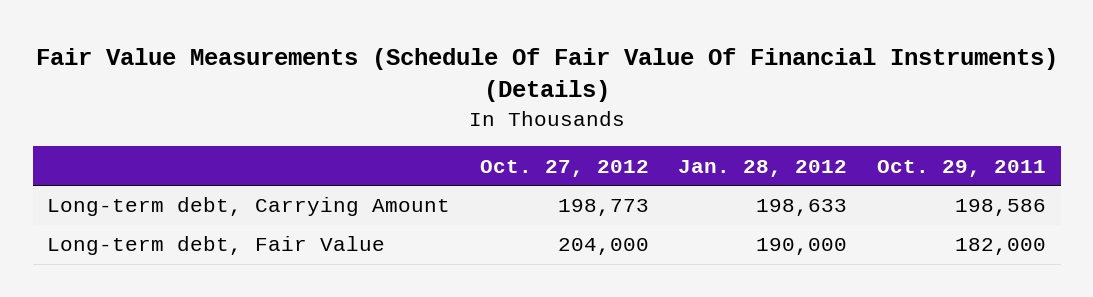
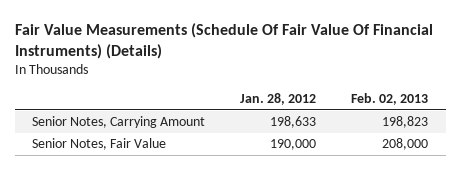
[479,159,649,177] Oct. 27, 2012 -> none
[876,159,1046,177] Oct. 29, 2011 -> none
none -> [351,93,429,106] Feb. 02, 2013
[47,197,451,217] Long-term debt, Carrying Amount -> [32,116,206,129] Senior Notes, Carrying Amount
[47,236,386,256] Long-term debt, Fair Value -> [32,138,167,151] Senior Notes, Fair Value

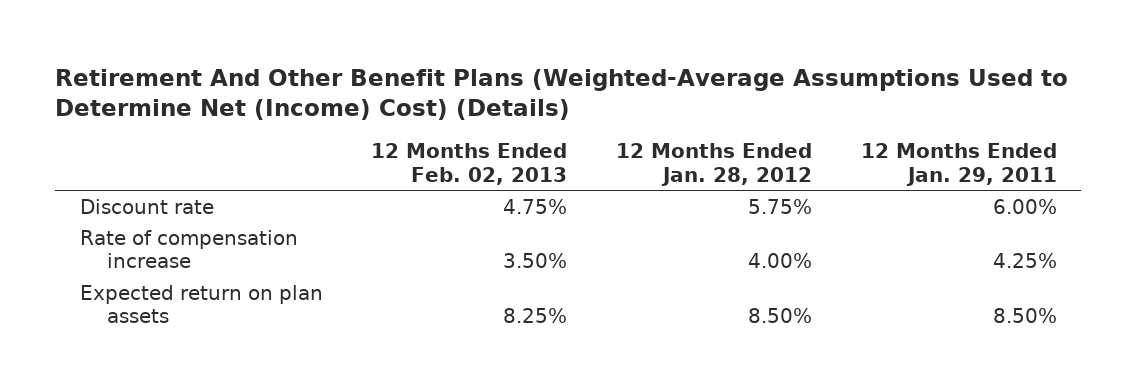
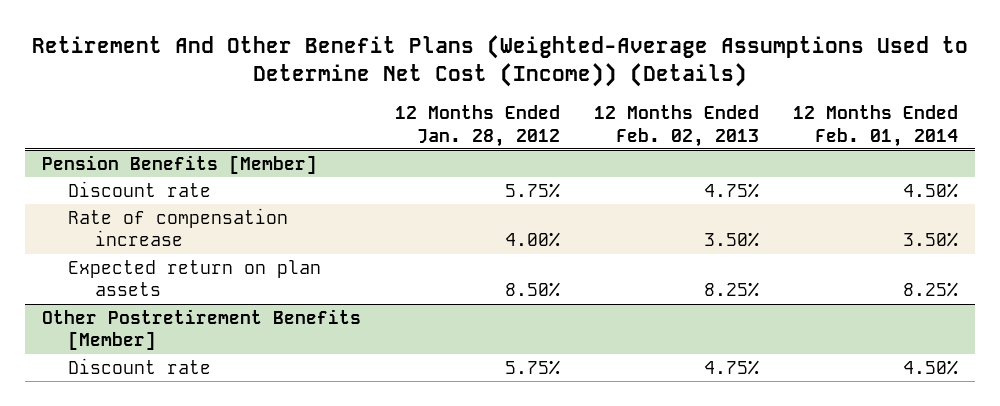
[55,68,1069,120] Retirement And Other Benefit Plans (Weighted-Average Assumptions Used to Determine Net (Income) Cost) (Details) -> [32,34,969,88] Retirement And Other Benefit Plans (Weighted-Average Assumptions Used to Determine Net Cost (Income)) (Details)
[860,143,1057,186] 12 Months Ended Jan. 29, 2011 -> none
none -> [793,105,959,147] 12 Months Ended Feb. 01, 2014
none -> [41,155,317,175] Pension Benefits [Member]
none -> [41,309,361,351] Other Postretirement Benefits [Member]
none -> [68,358,212,375] Discount rate

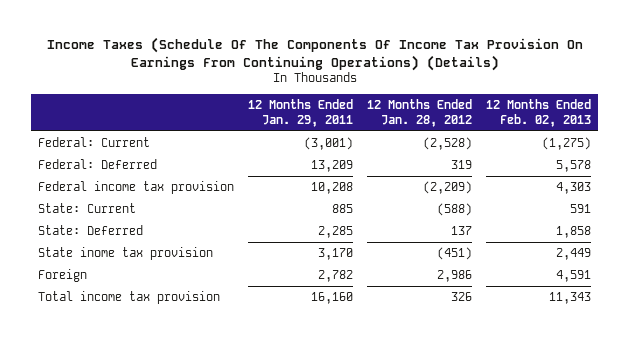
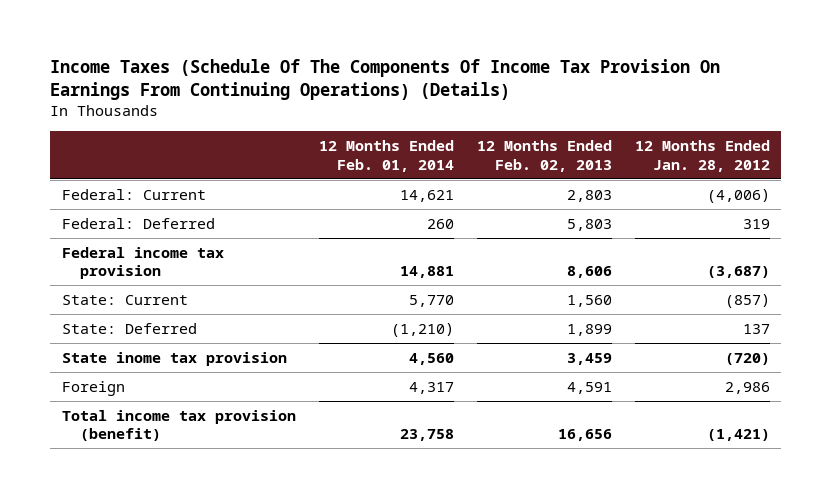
[248,98,354,127] 12 Months Ended Jan. 29, 2011 -> none
none -> [318,139,454,172] 12 Months Ended Feb. 01, 2014
[423,137,473,151] (2,528) -> [706,188,770,203] (4,006)
[542,137,592,151] (1,275) -> [566,189,612,202] 2,803
[556,160,592,173] 5,578 -> [566,218,612,231] 5,803
[423,181,473,195] (2,209) -> [706,266,770,279] (3,687)
[556,182,592,195] 4,303 -> [566,266,612,279] 8,606
[437,203,473,217] (588) -> [724,293,770,308] (857)
[570,204,592,214] 591 -> [566,294,612,307] 1,560
[556,226,592,239] 1,858 -> [566,323,612,336] 1,899
[437,247,473,261] (451) -> [724,352,770,365] (720)
[556,248,592,261] 2,449 -> [566,352,612,365] 3,459
[38,291,221,305] Total income tax provision -> [61,409,296,442] Total income tax provision (benefit)
[451,292,473,302] 326 -> [706,429,770,442] (1,421)
[549,292,592,305] 11,343 -> [557,429,612,442] 16,656

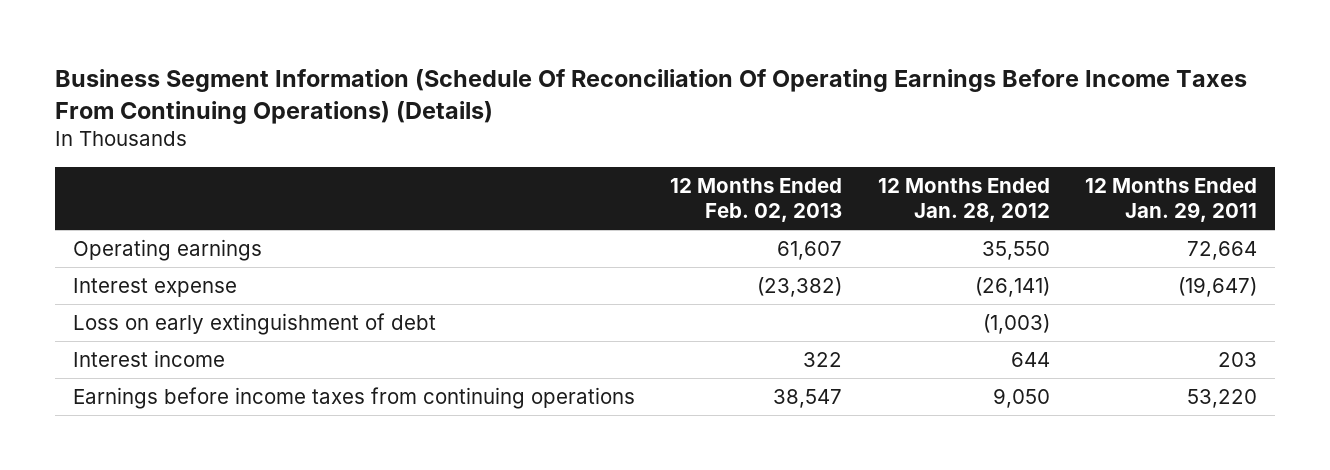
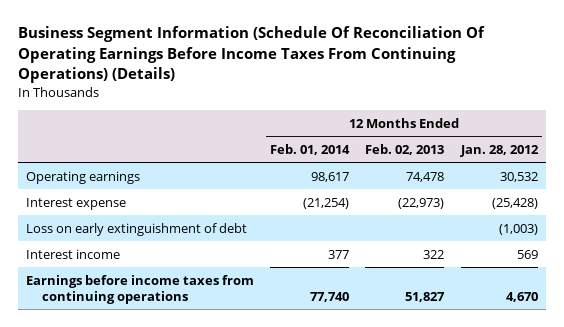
[1085,177,1258,223] 12 Months Ended Jan. 29, 2011 -> none
none -> [270,144,351,156] Feb. 01, 2014
[777,241,843,261] 61,607 -> [406,171,445,182] 74,478
[981,241,1050,261] 35,550 -> [499,171,538,182] 30,532
[757,277,843,298] (23,382) -> [398,197,445,209] (22,973)
[974,277,1050,298] (26,141) -> [491,197,538,209] (25,428)
[1010,352,1050,368] 644 -> [516,249,538,259] 569
[773,389,843,409] 38,547 -> [405,292,446,303] 51,827
[992,388,1050,409] 9,050 -> [505,292,538,303] 4,670

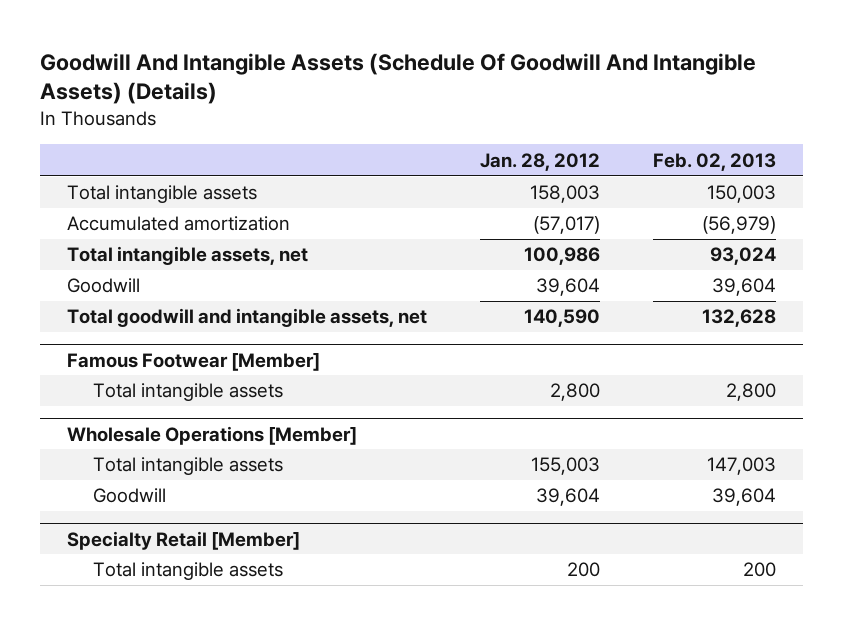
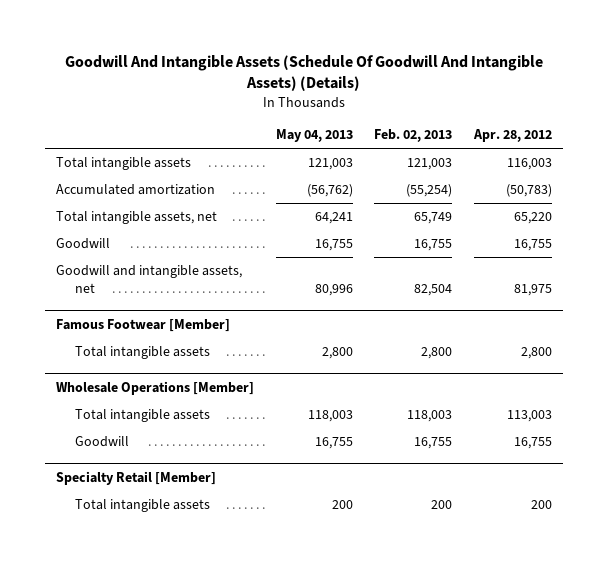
[480,152,601,171] Jan. 28, 2012 -> none
none -> [275,129,353,143] May 04, 2013
none -> [473,129,553,143] Apr. 28, 2012
[707,185,777,204] 150,003 -> [407,158,453,171] 121,003
[702,216,777,235] (56,979) -> [406,184,453,198] (55,254)
[710,247,777,266] 93,024 -> [414,212,453,225] 65,749
[712,278,777,297] 39,604 -> [414,239,453,252] 16,755
[66,308,427,328] Total goodwill and intangible assets, net -> [55,265,242,293] Goodwill and intangible assets, net
[702,309,777,328] 132,628 -> [414,283,453,296] 82,504
[707,457,777,476] 147,003 -> [407,410,453,423] 118,003
[712,488,777,507] 39,604 -> [414,437,453,450] 16,755

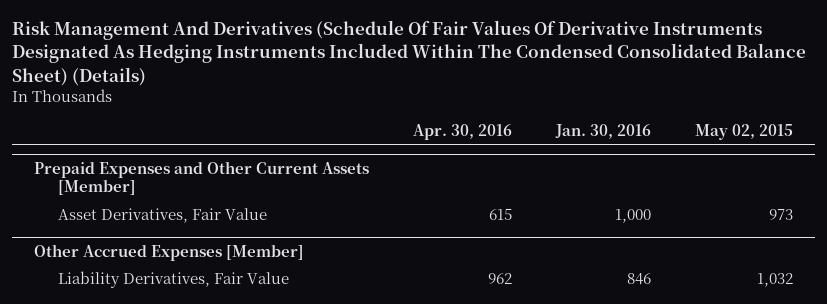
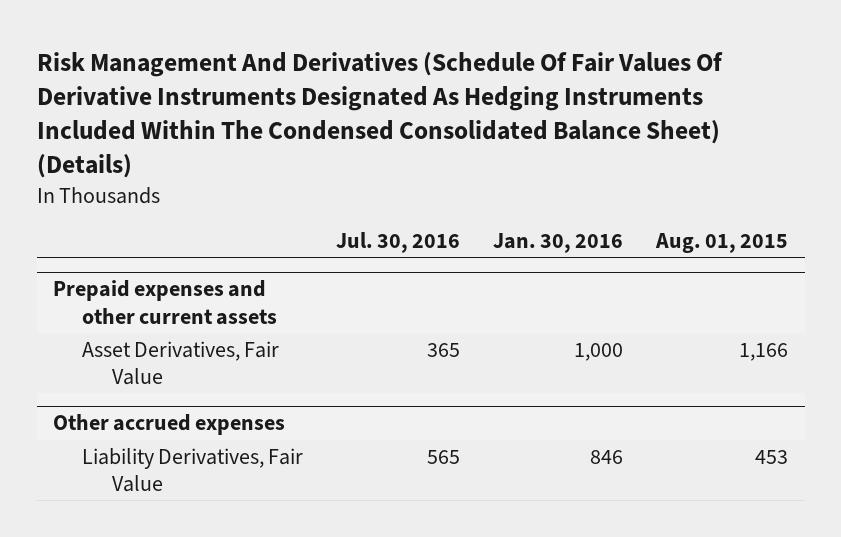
[413,123,513,140] Apr. 30, 2016 -> none
[694,123,793,140] May 02, 2015 -> none
none -> [336,232,461,254] Jul. 30, 2016
none -> [655,233,789,254] Aug. 01, 2015
[34,160,370,196] Prepaid Expenses and Other Current Assets [Member] -> [53,280,278,325] Prepaid expenses and other current assets
[34,243,305,261] Other Accrued Expenses [Member] -> [53,414,286,436] Other accrued expenses

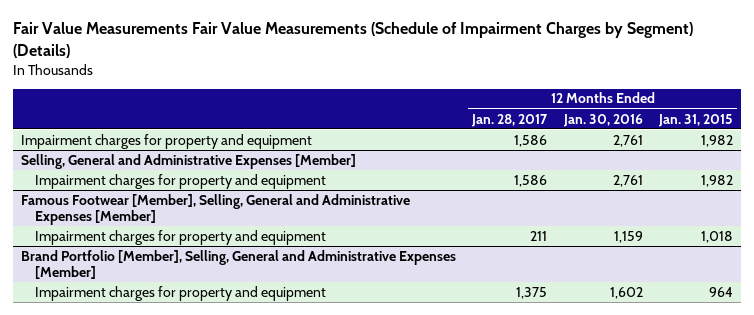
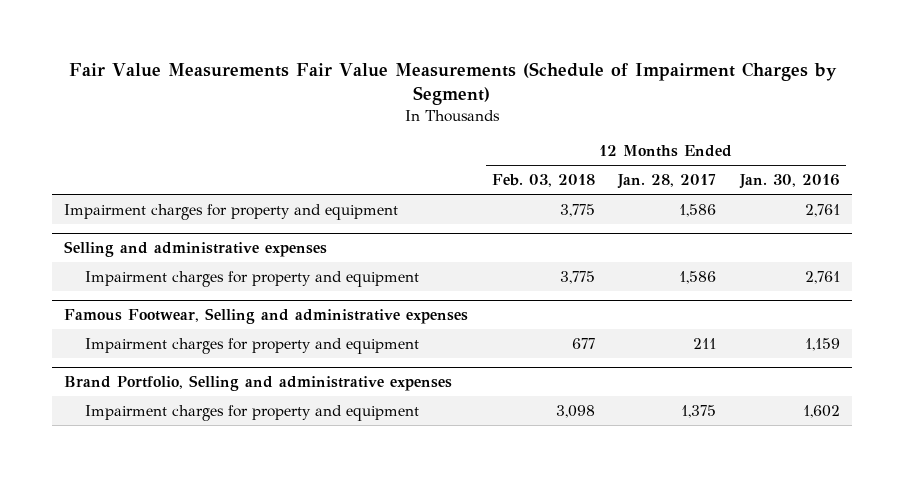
[12,22,693,58] Fair Value Measurements Fair Value Measurements (Schedule of Impairment Charges by Segment) (Details) -> [68,61,837,105] Fair Value Measurements Fair Value Measurements (Schedule of Impairment Charges by Segment)
[658,113,734,127] Jan. 31, 2015 -> none
none -> [491,173,595,187] Feb. 03, 2018
[21,153,357,169] Selling, General and Administrative Expenses [Member] -> [63,241,327,258] Selling and administrative expenses
[21,193,411,225] Famous Footwear [Member], Selling, General and Administrative Expenses [Member] -> [63,308,468,325] Famous Footwear, Selling and administrative expenses
[21,249,457,279] Brand Portfolio [Member], Selling, General and Administrative Expenses [Member] -> [63,375,452,392] Brand Portfolio, Selling and administrative expenses

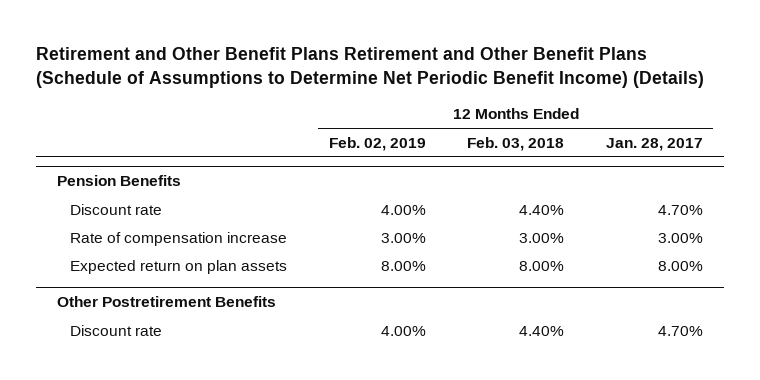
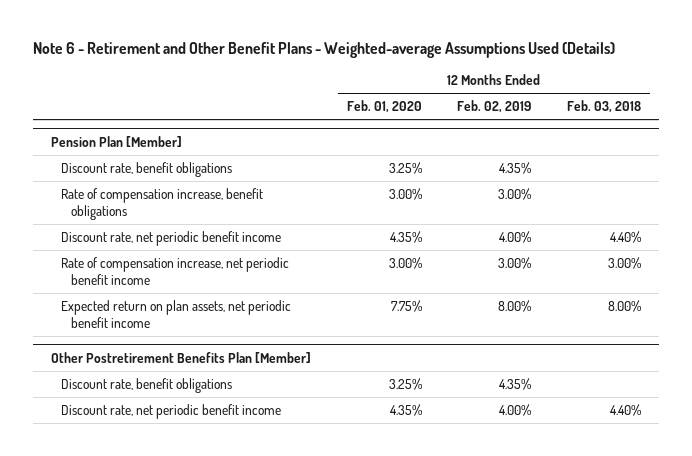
[36,47,705,89] Retirement and Other Benefit Plans Retirement and Other Benefit Plans (Schedule of Assumptions to Determine Net Periodic Benefit Income) (Details) -> [32,41,615,58] Note 6 - Retirement and Other Benefit Plans - Weighted-average Assumptions Used (Details)
[606,137,704,151] Jan. 28, 2017 -> none
none -> [346,100,422,114] Feb. 01, 2020
[57,175,182,187] Pension Benefits -> [50,135,182,147] Pension Plan [Member]
none -> [60,161,232,177] Discount rate, benefit obligations
none -> [60,187,263,221] Rate of compensation increase, benefit obligations
[70,203,163,215] Discount rate -> [60,230,281,246] Discount rate, net periodic benefit income
[70,231,288,246] Rate of compensation increase -> [60,256,289,286] Rate of compensation increase, net periodic benefit income
[70,259,288,274] Expected return on plan assets -> [60,299,291,329] Expected return on plan assets, net periodic benefit income
[57,296,277,308] Other Postretirement Benefits -> [50,351,311,363] Other Postretirement Benefits Plan [Member]
none -> [60,377,232,393] Discount rate, benefit obligations
[70,324,163,336] Discount rate -> [60,403,281,419] Discount rate, net periodic benefit income

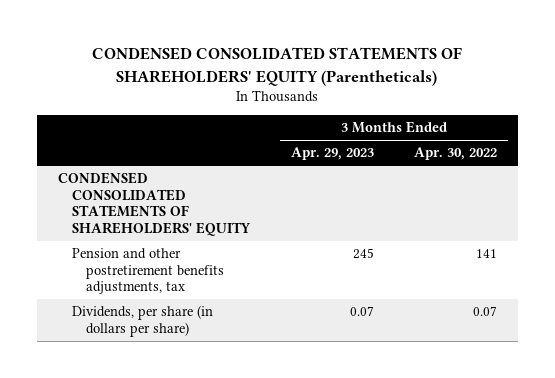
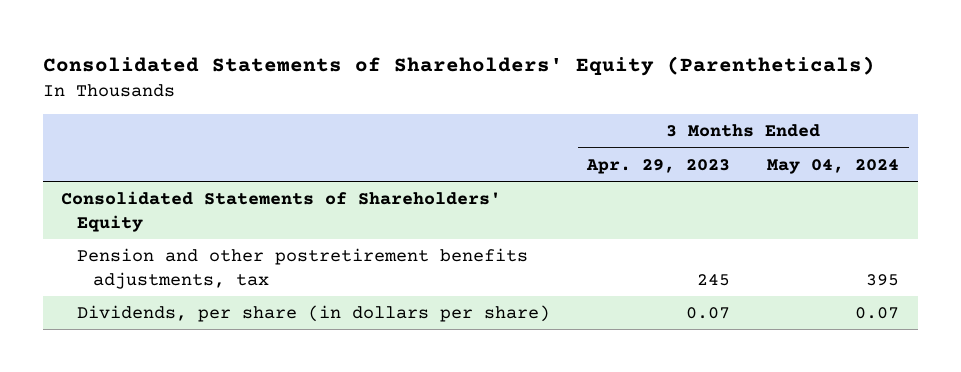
[92,47,463,86] CONDENSED CONSOLIDATED STATEMENTS OF SHAREHOLDERS' EQUITY (Parentheticals) -> [42,56,875,77] Consolidated Statements of Shareholders' Equity (Parentheticals)
[414,147,498,161] Apr. 30, 2022 -> none
none -> [767,158,900,174] May 04, 2024
[57,172,251,236] CONDENSED CONSOLIDATED STATEMENTS OF SHAREHOLDERS' EQUITY -> [61,191,502,232] Consolidated Statements of Shareholders' Equity

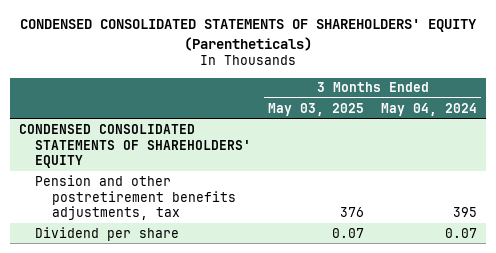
[42,56,875,77] Consolidated Statements of Shareholders' Equity (Parentheticals) -> [19,19,477,51] CONDENSED CONSOLIDATED STATEMENTS OF SHAREHOLDERS' EQUITY (Parentheticals)
[586,158,731,174] Apr. 29, 2023 -> none
none -> [268,102,365,116] May 03, 2025
[61,191,502,232] Consolidated Statements of Shareholders' Equity -> [18,123,252,169] CONDENSED CONSOLIDATED STATEMENTS OF SHAREHOLDERS' EQUITY
[77,305,551,323] Dividends, per share (in dollars per share) -> [35,226,180,241] Dividend per share

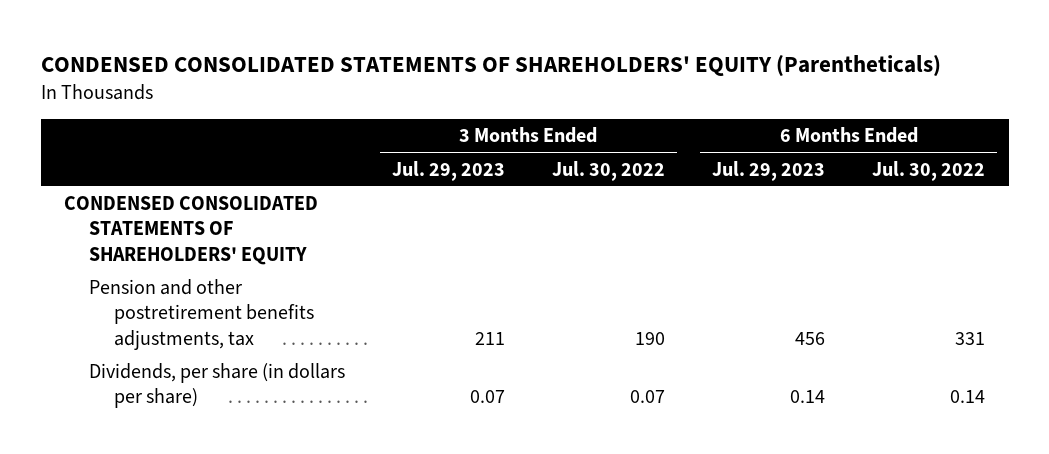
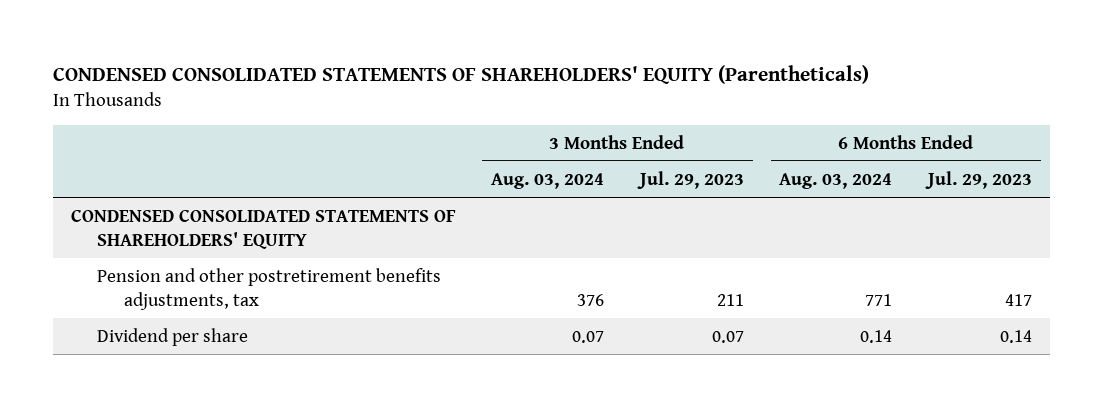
[551,160,665,181] Jul. 30, 2022 -> none
[872,160,986,181] Jul. 30, 2022 -> none
none -> [491,172,605,189] Aug. 03, 2024
none -> [779,172,893,189] Aug. 03, 2024
[795,331,826,345] 456 -> [1005,293,1033,306] 417
[88,363,345,409] Dividends, per share (in dollars per share) -> [97,327,249,346] Dividend per share

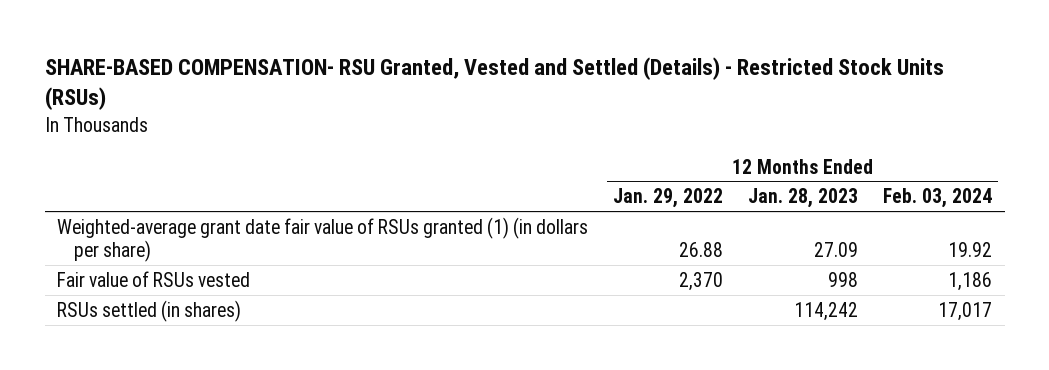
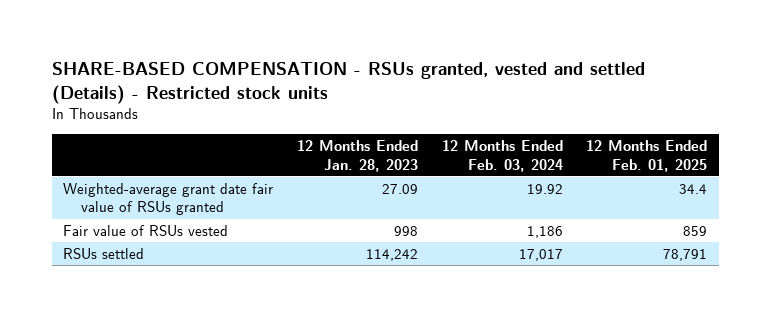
[44,57,944,111] SHARE-BASED COMPENSATION- RSU Granted, Vested and Settled (Details) - Restricted Stock Units (RSUs) -> [51,62,645,104] SHARE-BASED COMPENSATION - RSUs granted, vested and settled (Details) - Restricted stock units
[613,188,724,209] Jan. 29, 2022 -> none
none -> [586,139,708,172] 12 Months Ended Feb. 01, 2025
[57,216,589,262] Weighted-average grant date fair value of RSUs granted (1) (in dollars per share) -> [63,182,274,216] Weighted-average grant date fair value of RSUs granted
[57,299,242,322] RSUs settled (in shares) -> [63,247,145,259] RSUs settled

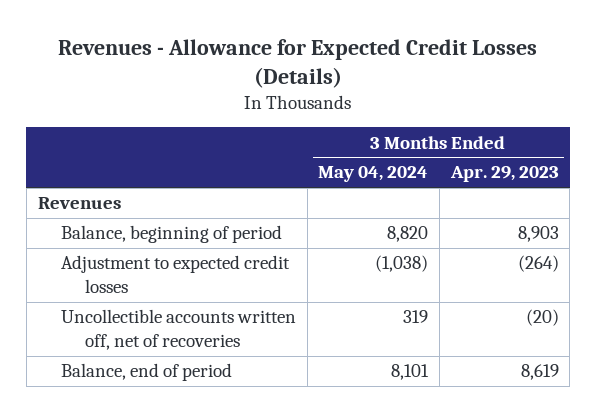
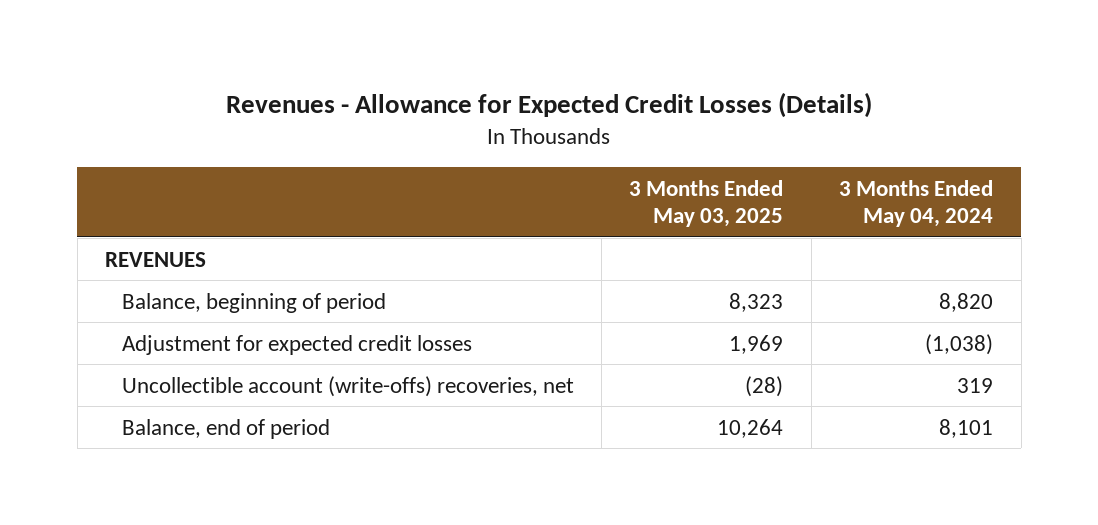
[449,166,559,183] Apr. 29, 2023 -> none
none -> [629,179,784,228] 3 Months Ended May 03, 2025
[37,197,121,210] Revenues -> [104,251,206,267] REVENUES
[61,255,291,293] Adjustment to expected credit losses -> [121,334,472,355] Adjustment for expected credit losses
[61,309,297,350] Uncollectible accounts written off, net of recoveries -> [121,375,574,397] Uncollectible account (write-offs) recoveries, net

